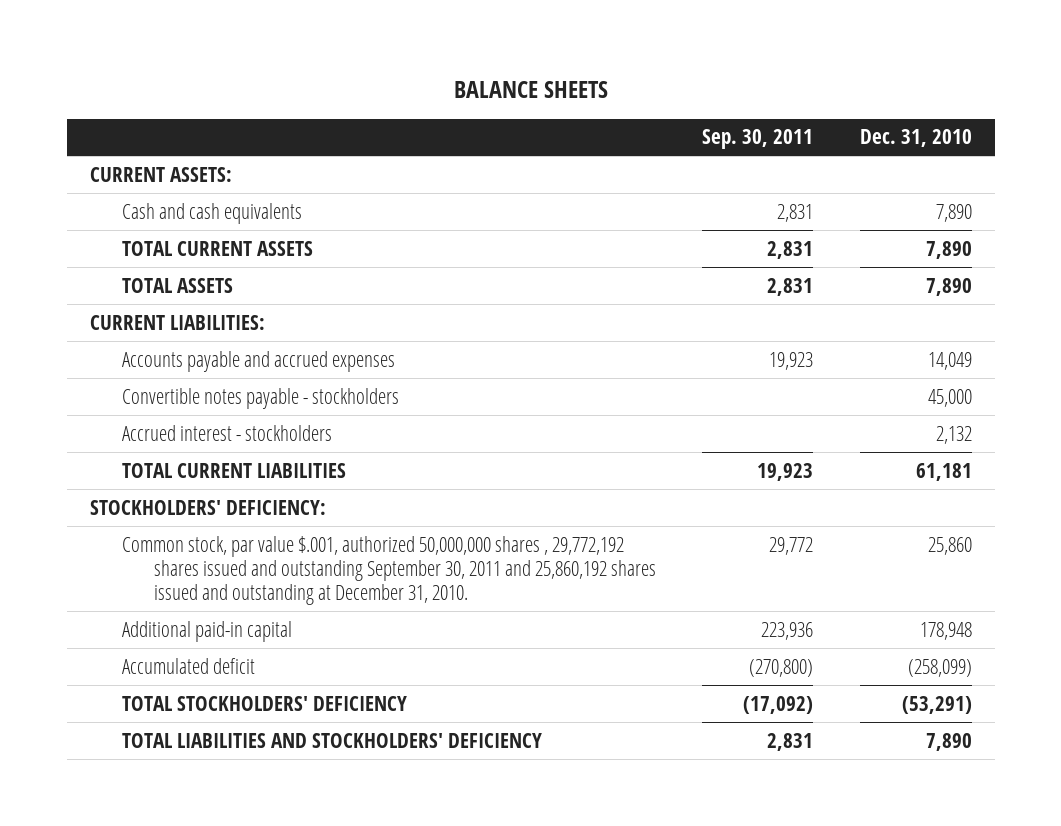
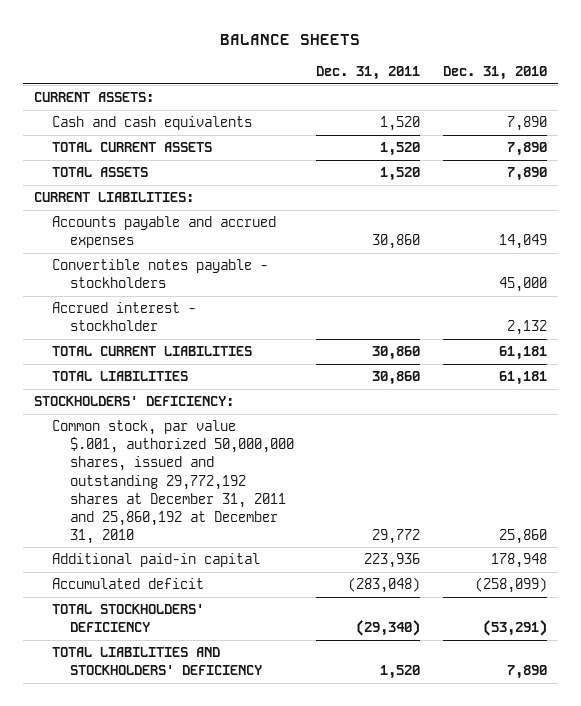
[702,129,814,150] Sep. 30, 2011 -> none
none -> [316,66,421,81] Dec. 31, 2011
[121,424,332,441] Accrued interest - stockholders -> [52,302,197,332] Accrued interest - stockholder
none -> [52,371,189,382] TOTAL LIABILITIES
[121,535,656,605] Common stock, par value $.001, authorized 50,000,000 shares , 29,772,192 shares issued and outstanding September 30, 2011 and 25,860,192 shares issued and outstanding at December 31, 2010. -> [52,420,295,544] Common stock, par value $.001, authorized 50,000,000 shares, issued and outstanding 29,772,192 shares at December 31, 2011 and 25,860,192 at December 31, 2010

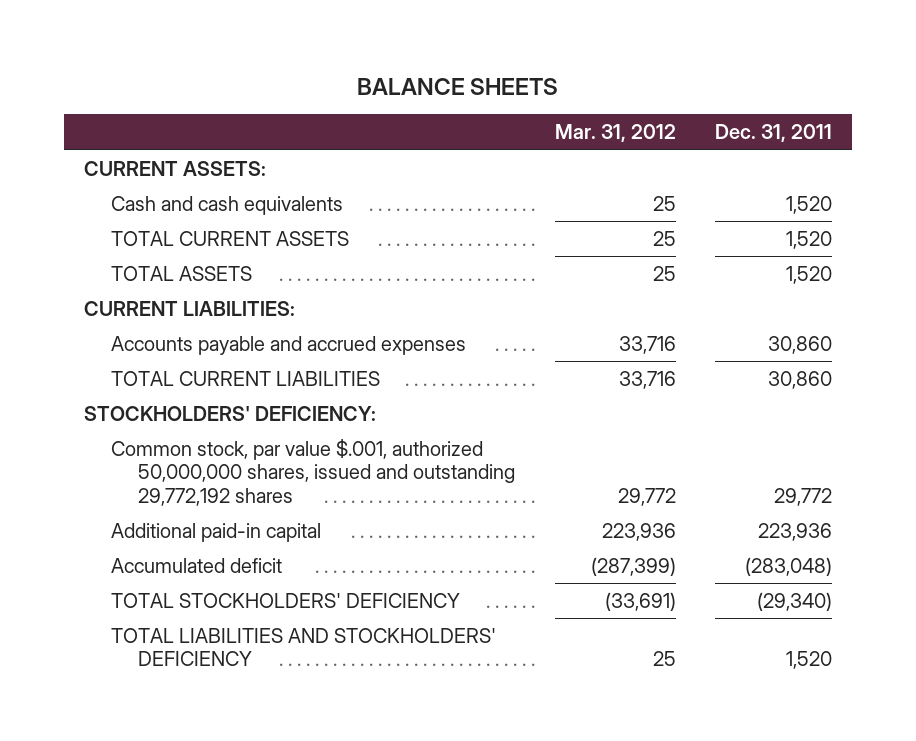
[442,66,547,81] Dec. 31, 2010 -> none
none -> [554,124,676,143] Mar. 31, 2012
[52,259,269,289] Convertible notes payable - stockholders -> none
[52,302,197,332] Accrued interest - stockholder -> none
[52,371,189,382] TOTAL LIABILITIES -> none
[52,420,295,544] Common stock, par value $.001, authorized 50,000,000 shares, issued and outstanding 29,772,192 shares at December 31, 2011 and 25,860,192 at December 31, 2010 -> [110,438,516,506] Common stock, par value $.001, authorized 50,000,000 shares, issued and outstanding 29,772,192 shares

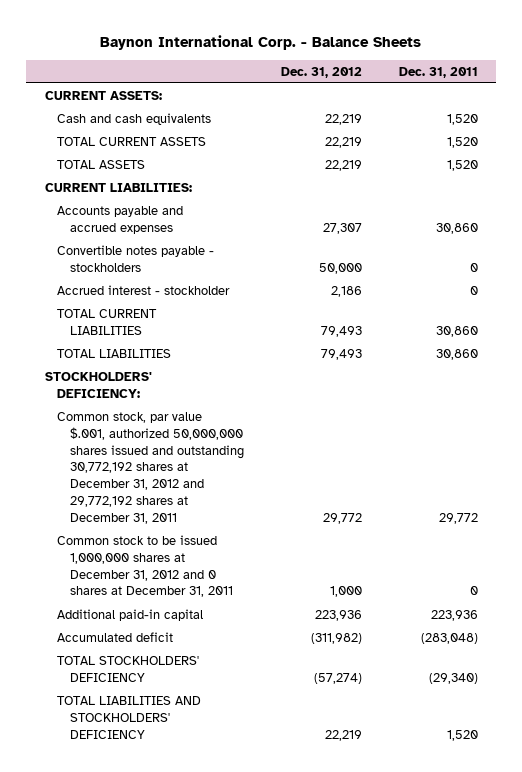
[357,77,559,95] BALANCE SHEETS -> [100,34,422,50] Baynon International Corp. - Balance Sheets
[554,124,676,143] Mar. 31, 2012 -> none
none -> [280,66,362,78] Dec. 31, 2012
none -> [57,245,215,272] Convertible notes payable - stockholders
none -> [57,285,231,296] Accrued interest - stockholder
none -> [57,349,172,359] TOTAL LIABILITIES
[110,438,516,506] Common stock, par value $.001, authorized 50,000,000 shares, issued and outstanding 29,772,192 shares -> [57,412,244,524] Common stock, par value $.001, authorized 50,000,000 shares issued and outstanding 30,772,192 shares at December 31, 2012 and 29,772,192 shares at December 31, 2011
none -> [57,535,233,598] Common stock to be issued 1,000,000 shares at December 31, 2012 and 0 shares at December 31, 2011

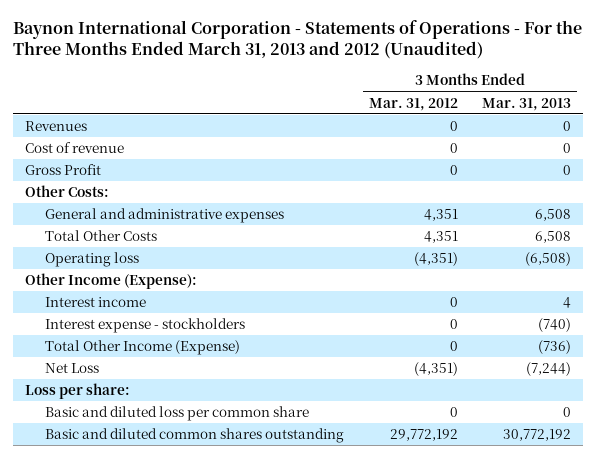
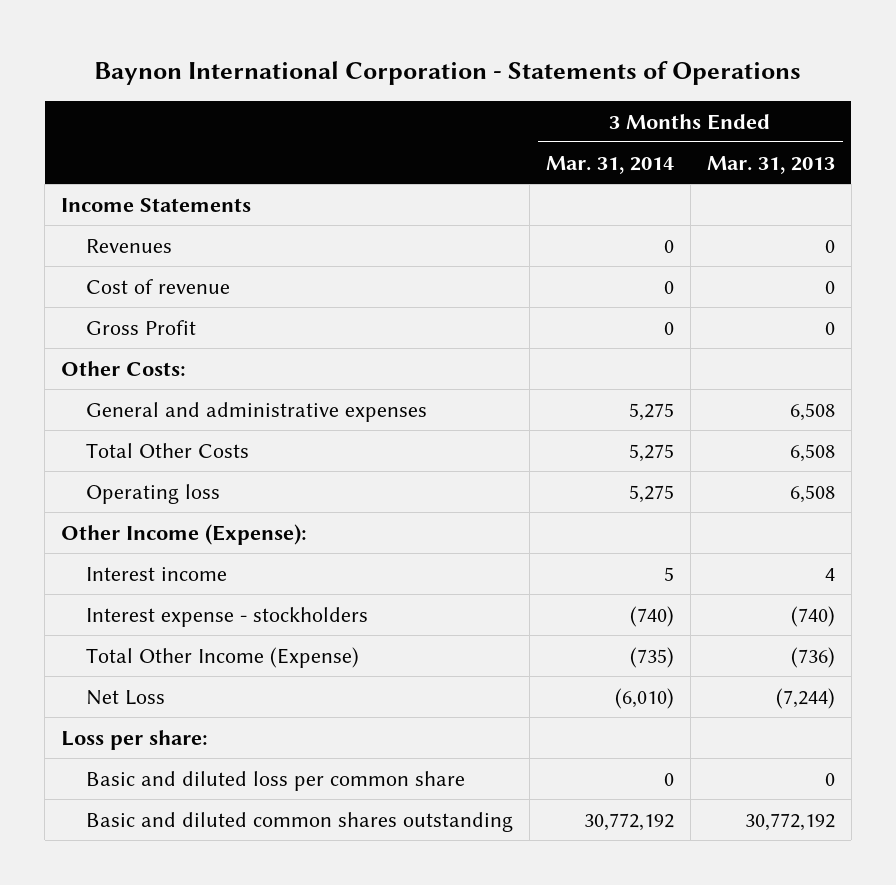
[12,20,582,60] Baynon International Corporation - Statements of Operations - For the Three Months Ended March 31, 2013 and 2012 (Unaudited) -> [93,60,801,85] Baynon International Corporation - Statements of Operations
[368,97,458,111] Mar. 31, 2012 -> none
none -> [545,155,674,174] Mar. 31, 2014
none -> [60,197,251,212] Income Statements
[524,252,571,267] (6,508) -> [789,484,835,503] 6,508

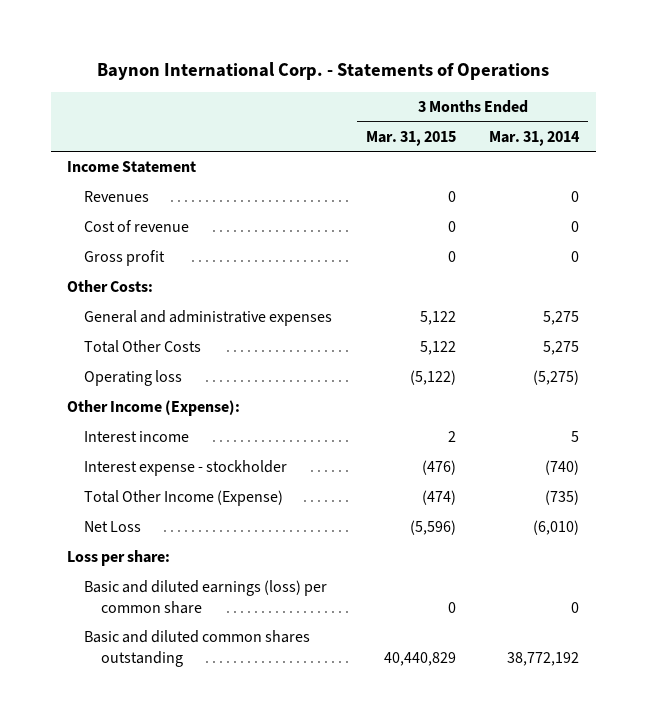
[93,60,801,85] Baynon International Corporation - Statements of Operations -> [97,61,550,80] Baynon International Corp. - Statements of Operations
[706,155,835,174] Mar. 31, 2013 -> none
none -> [365,130,456,146] Mar. 31, 2015
[60,197,251,212] Income Statements -> [67,161,197,174] Income Statement
[86,319,197,335] Gross Profit -> [84,250,166,267] Gross profit
[628,484,674,503] 5,275 -> [533,370,580,386] (5,275)
[86,606,369,627] Interest expense - stockholders -> [84,460,288,477] Interest expense - stockholder
[86,770,466,791] Basic and diluted loss per common share -> [84,580,328,614] Basic and diluted earnings (loss) per common share
[583,812,674,831] 30,772,192 -> [507,651,580,666] 38,772,192

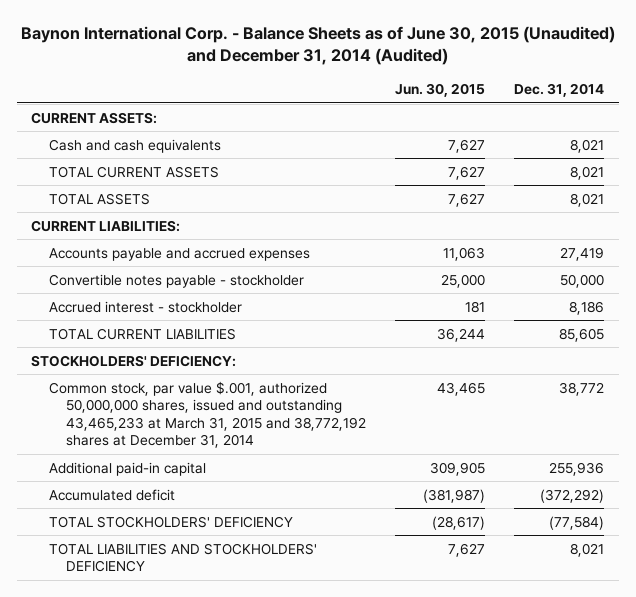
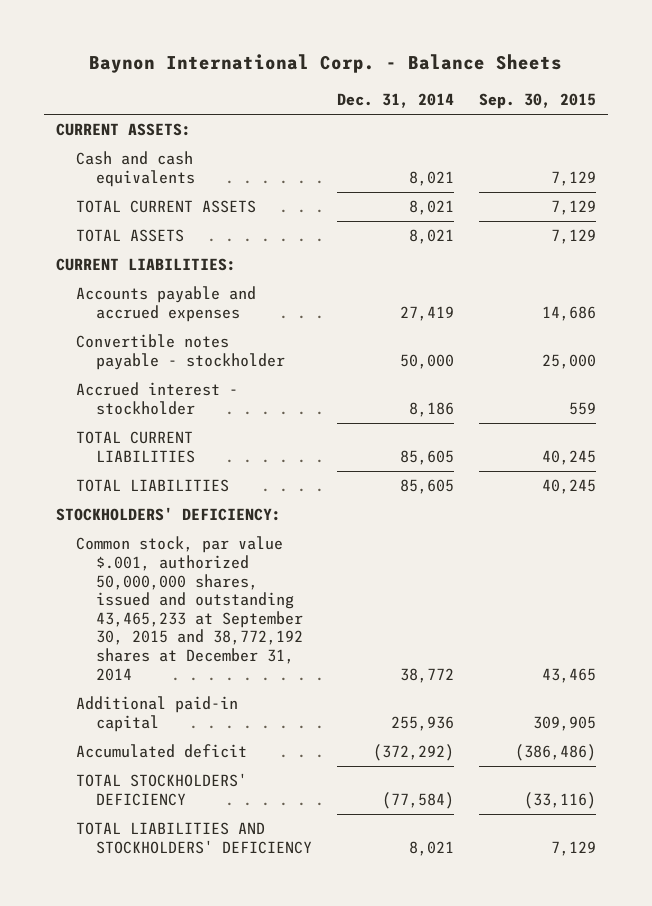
[20,25,615,66] Baynon International Corp. - Balance Sheets as of June 30, 2015 (Unaudited) and December 31, 2014 (Audited) -> [89,53,563,73] Baynon International Corp. - Balance Sheets
[395,83,486,98] Jun. 30, 2015 -> none
none -> [478,92,596,109] Sep. 30, 2015
none -> [76,479,230,493] TOTAL LIABILITIES
[48,380,367,448] Common stock, par value $.001, authorized 50,000,000 shares, issued and outstanding 43,465,233 at March 31, 2015 and 38,772,192 shares at December 31, 2014 -> [76,536,303,681] Common stock, par value $.001, authorized 50,000,000 shares, issued and outstanding 43,465,233 at September 30, 2015 and 38,772,192 shares at December 31, 2014

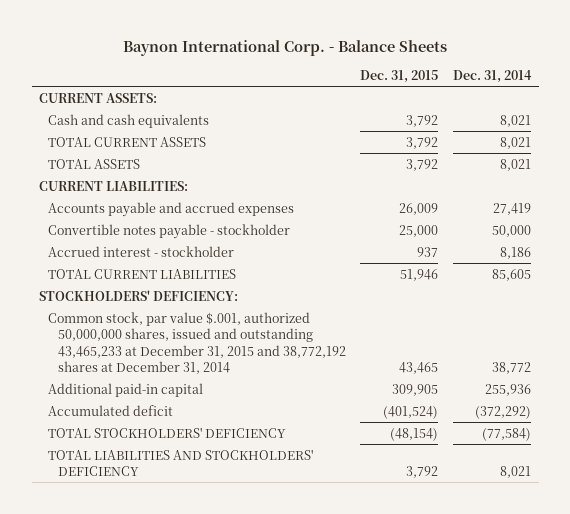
[478,92,596,109] Sep. 30, 2015 -> none
none -> [360,70,439,84] Dec. 31, 2015
[76,479,230,493] TOTAL LIABILITIES -> none
[76,536,303,681] Common stock, par value $.001, authorized 50,000,000 shares, issued and outstanding 43,465,233 at September 30, 2015 and 38,772,192 shares at December 31, 2014 -> [48,311,346,375] Common stock, par value $.001, authorized 50,000,000 shares, issued and outstanding 43,465,233 at December 31, 2015 and 38,772,192 shares at December 31, 2014

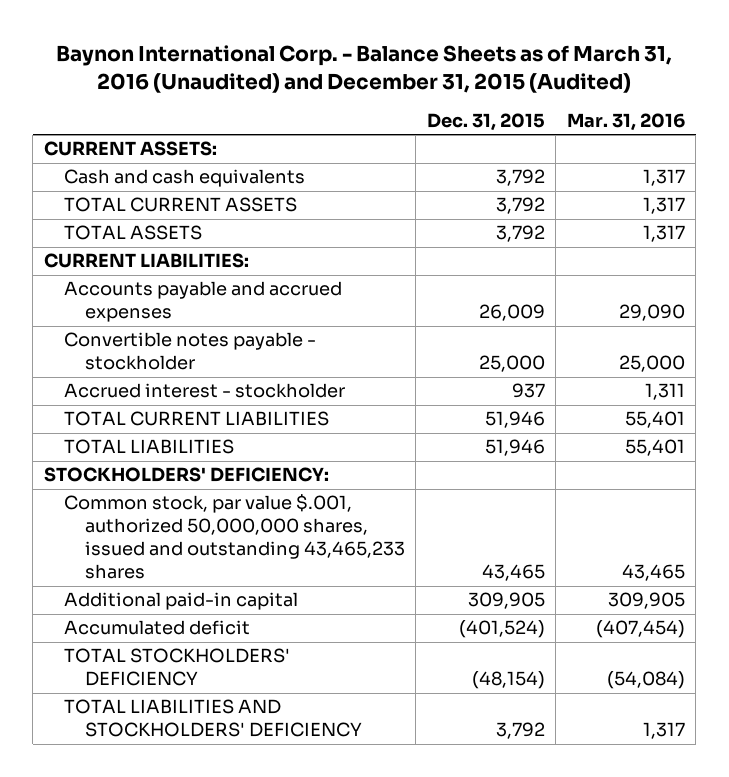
[123,39,448,56] Baynon International Corp. - Balance Sheets -> [56,44,673,93] Baynon International Corp. - Balance Sheets as of March 31, 2016 (Unaudited) and December 31, 2015 (Audited)
[453,70,533,84] Dec. 31, 2014 -> none
none -> [566,112,685,131] Mar. 31, 2016
none -> [64,439,235,455] TOTAL LIABILITIES
[48,311,346,375] Common stock, par value $.001, authorized 50,000,000 shares, issued and outstanding 43,465,233 at December 31, 2015 and 38,772,192 shares at December 31, 2014 -> [64,494,405,580] Common stock, par value $.001, authorized 50,000,000 shares, issued and outstanding 43,465,233 shares

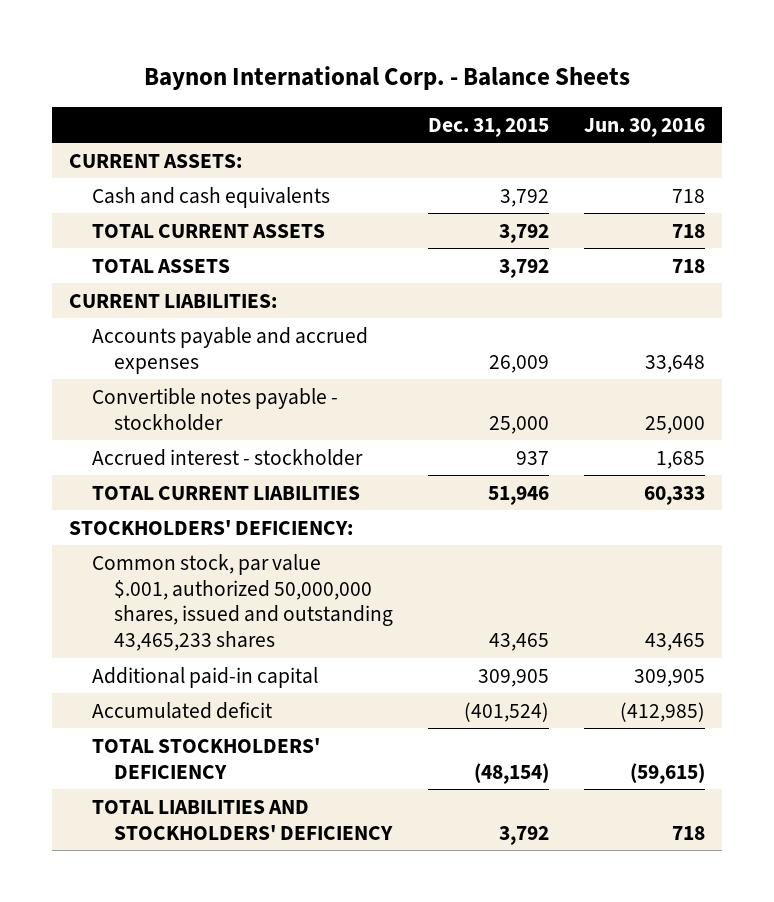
[56,44,673,93] Baynon International Corp. - Balance Sheets as of March 31, 2016 (Unaudited) and December 31, 2015 (Audited) -> [143,66,630,91] Baynon International Corp. - Balance Sheets
[566,112,685,131] Mar. 31, 2016 -> none
none -> [583,117,705,137] Jun. 30, 2016
[64,439,235,455] TOTAL LIABILITIES -> none

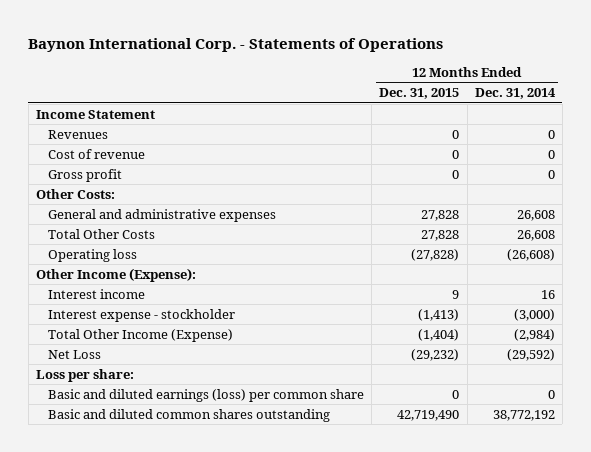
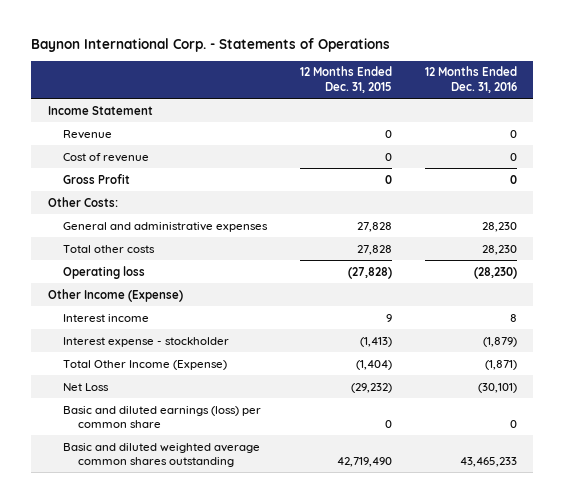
[474,88,556,100] Dec. 31, 2014 -> none
none -> [424,66,517,93] 12 Months Ended Dec. 31, 2016
[48,129,109,139] Revenues -> [63,129,113,139] Revenue
[48,168,123,182] Gross profit -> [63,173,131,184] Gross Profit
[48,228,156,239] Total Other Costs -> [63,244,156,253] Total other costs
[36,267,197,282] Other Income (Expense): -> [47,288,183,302] Other Income (Expense)
[36,368,135,382] Loss per share: -> none
[48,408,331,422] Basic and diluted common shares outstanding -> [63,442,261,468] Basic and diluted weighted average common shares outstanding

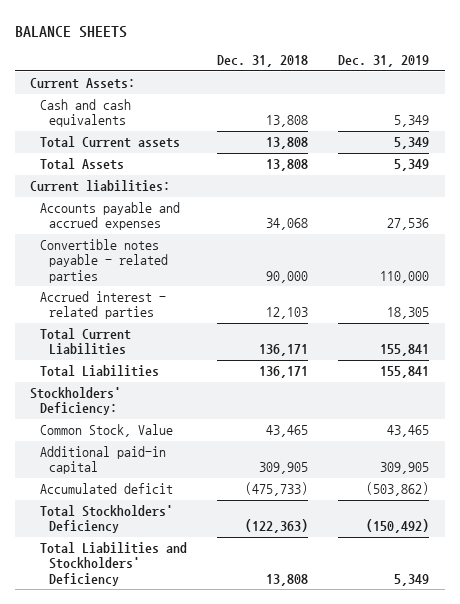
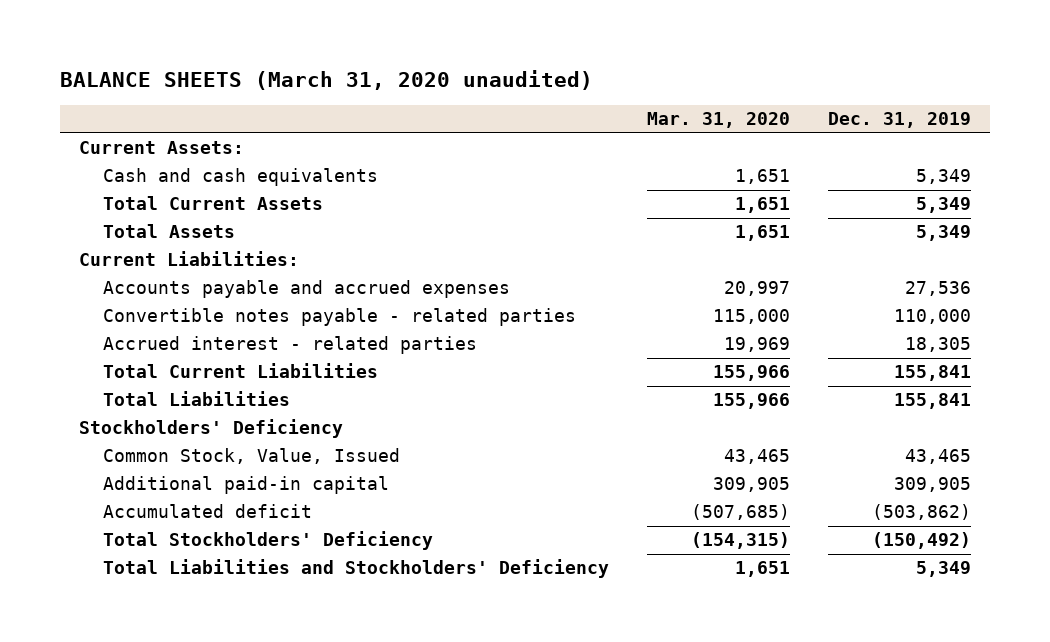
[15,25,128,38] BALANCE SHEETS -> [59,70,593,91] BALANCE SHEETS (March 31, 2020 unaudited)
[217,55,309,68] Dec. 31, 2018 -> none
none -> [646,112,790,129] Mar. 31, 2020
[39,136,180,149] Total Current assets -> [102,196,323,211] Total Current Assets
[30,180,171,193] Current liabilities: -> [78,251,299,267] Current Liabilities:
[30,387,122,416] Stockholders' Deficiency: -> [78,419,343,439] Stockholders' Deficiency
[39,424,173,438] Common Stock, Value -> [102,448,400,465] Common Stock, Value, Issued

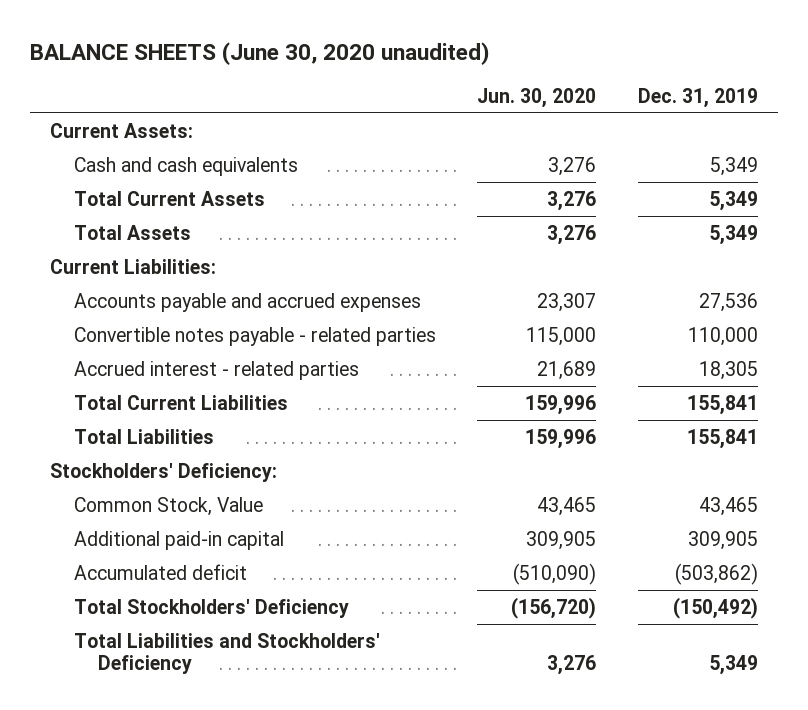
[59,70,593,91] BALANCE SHEETS (March 31, 2020 unaudited) -> [29,41,489,65] BALANCE SHEETS (June 30, 2020 unaudited)
[646,112,790,129] Mar. 31, 2020 -> none
none -> [477,88,597,109] Jun. 30, 2020
[78,419,343,439] Stockholders' Deficiency -> [50,462,278,482] Stockholders' Deficiency:
[102,448,400,465] Common Stock, Value, Issued -> [74,496,264,516] Common Stock, Value

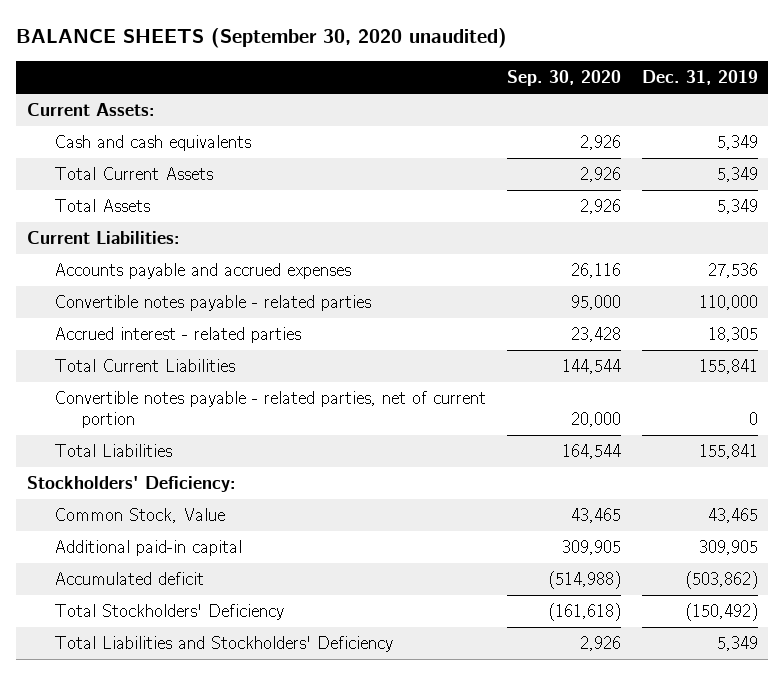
[29,41,489,65] BALANCE SHEETS (June 30, 2020 unaudited) -> [16,28,508,49] BALANCE SHEETS (September 30, 2020 unaudited)
[477,88,597,109] Jun. 30, 2020 -> none
none -> [506,70,621,87] Sep. 30, 2020
none -> [54,391,487,429] Convertible notes payable - related parties, net of current portion

